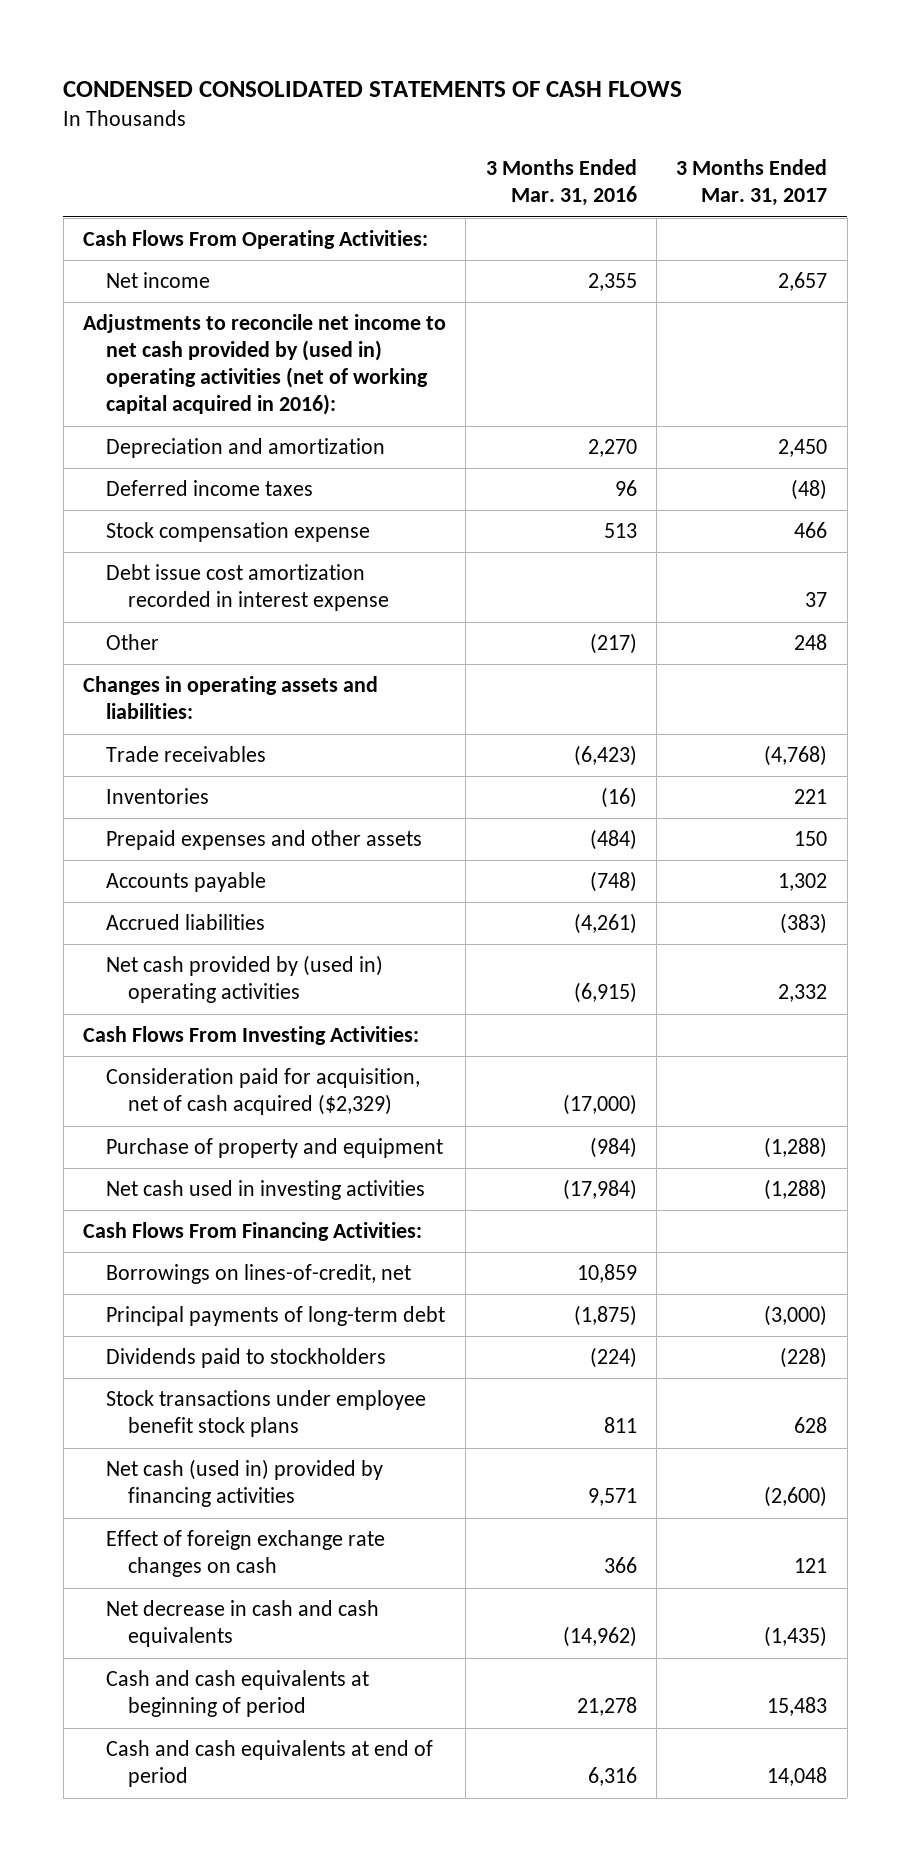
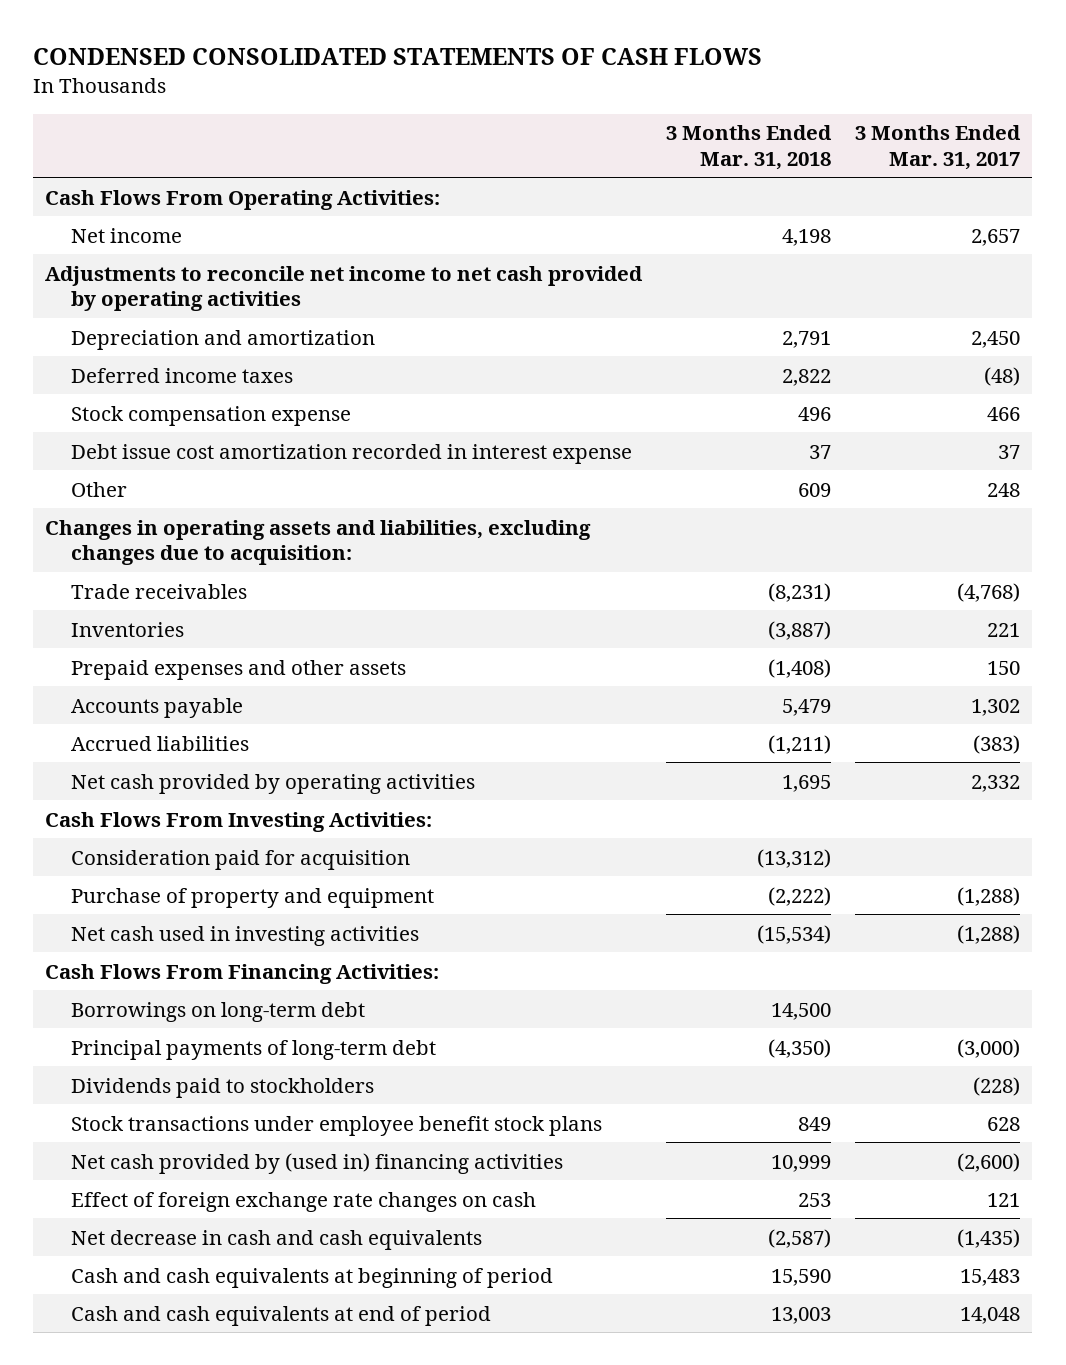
[485,159,637,207] 3 Months Ended Mar. 31, 2016 -> none
none -> [666,125,833,170] 3 Months Ended Mar. 31, 2018
[83,314,447,416] Adjustments to reconcile net income to net cash provided by (used in) operating activities (net of working capital acquired in 2016): -> [45,265,644,311] Adjustments to reconcile net income to net cash provided by operating activities
[83,676,379,720] Changes in operating assets and liabilities: -> [45,519,592,565] Changes in operating assets and liabilities, excluding changes due to acquisition:
[105,955,383,1004] Net cash provided by (used in) operating activities -> [71,773,476,794] Net cash provided by operating activities
[105,1068,420,1116] Consideration paid for acquisition, net of cash acquired ($2,329) -> [71,849,411,870] Consideration paid for acquisition
[105,1264,411,1285] Borrowings on lines-of-credit, net -> none
none -> [71,1001,366,1022] Borrowings on long-term debt
[105,1459,383,1508] Net cash (used in) provided by financing activities -> [71,1152,564,1174] Net cash provided by (used in) financing activities

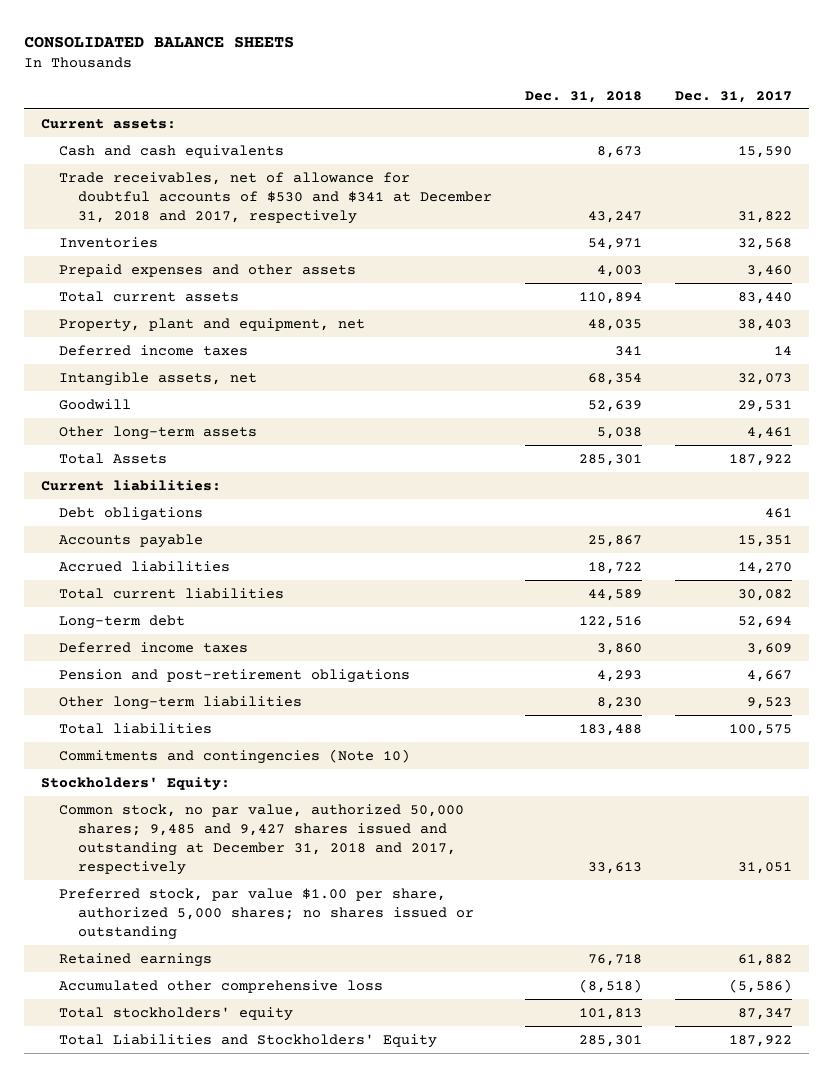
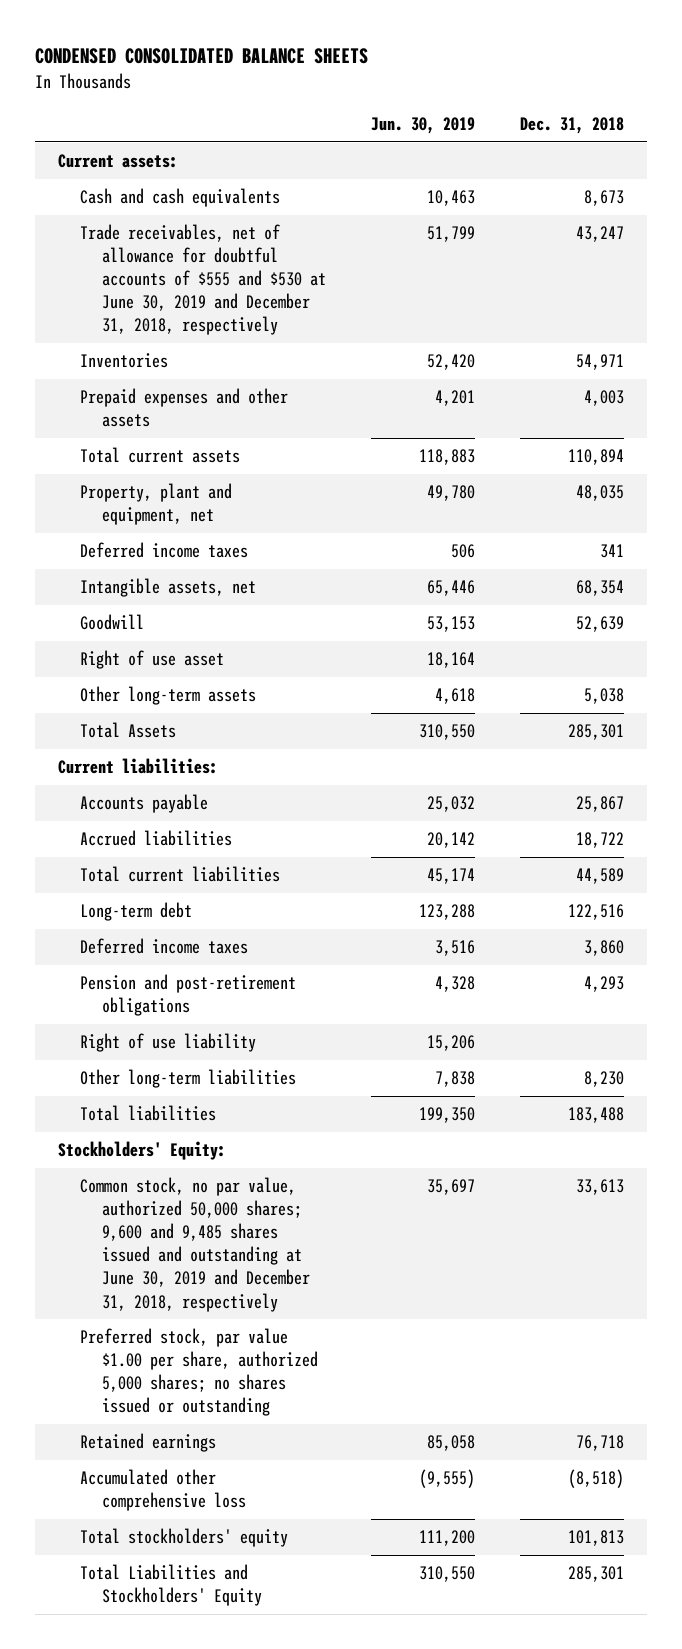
[24,36,295,49] CONSOLIDATED BALANCE SHEETS -> [35,48,369,65] CONDENSED CONSOLIDATED BALANCE SHEETS
[675,90,793,103] Dec. 31, 2017 -> none
none -> [371,117,476,135] Jun. 30, 2019
[59,171,492,224] Trade receivables, net of allowance for doubtful accounts of $530 and $341 at December 31, 2018 and 2017, respectively -> [79,224,326,336] Trade receivables, net of allowance for doubtful accounts of $555 and $530 at June 30, 2019 and December 31, 2018, respectively
none -> [79,650,224,670] Right of use asset
[59,506,204,521] Debt obligations -> none
none -> [79,1033,256,1053] Right of use liability
[59,748,411,764] Commitments and contingencies (Note 10) -> none
[59,803,465,875] Common stock, no par value, authorized 50,000 shares; 9,485 and 9,427 shares issued and outstanding at December 31, 2018 and 2017, respectively -> [79,1177,310,1312] Common stock, no par value, authorized 50,000 shares; 9,600 and 9,485 shares issued and outstanding at June 30, 2019 and December 31, 2018, respectively

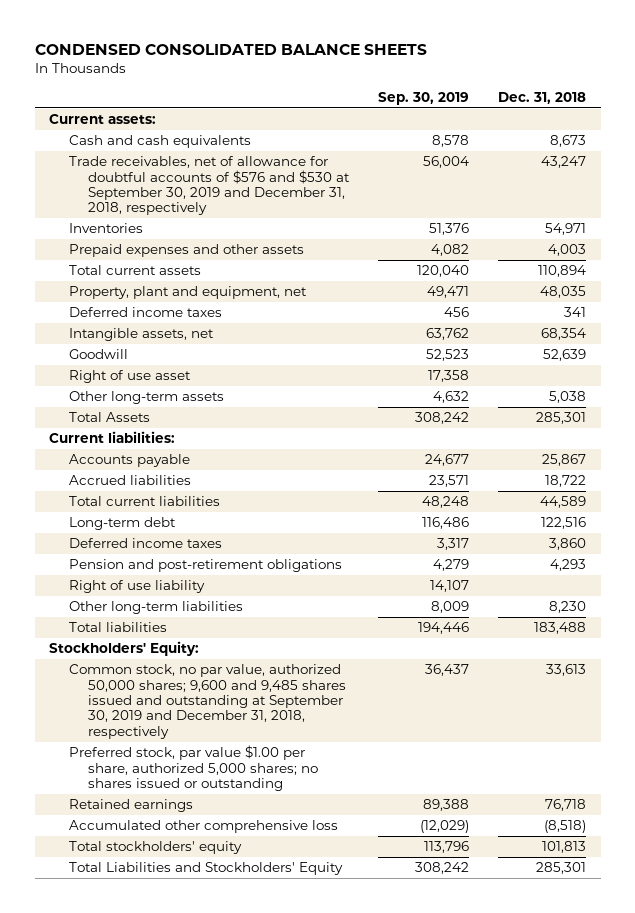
[371,117,476,135] Jun. 30, 2019 -> none
none -> [378,91,470,105] Sep. 30, 2019
[79,224,326,336] Trade receivables, net of allowance for doubtful accounts of $555 and $530 at June 30, 2019 and December 31, 2018, respectively -> [68,156,351,216] Trade receivables, net of allowance for doubtful accounts of $576 and $530 at September 30, 2019 and December 31, 2018, respectively
[79,1177,310,1312] Common stock, no par value, authorized 50,000 shares; 9,600 and 9,485 shares issued and outstanding at June 30, 2019 and December 31, 2018, respectively -> [68,664,347,739] Common stock, no par value, authorized 50,000 shares; 9,600 and 9,485 shares issued and outstanding at September 30, 2019 and December 31, 2018, respectively

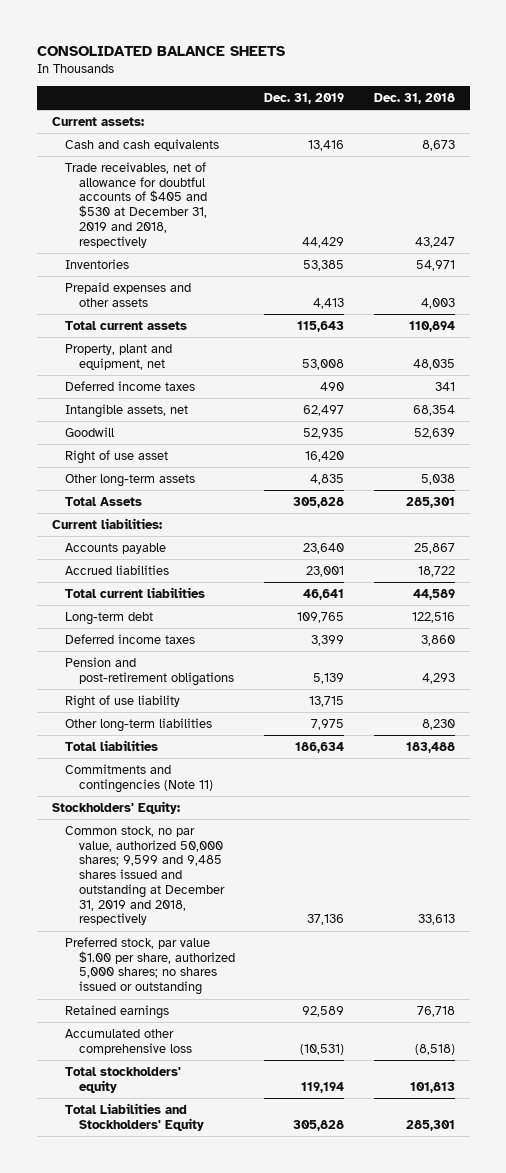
[34,44,427,56] CONDENSED CONSOLIDATED BALANCE SHEETS -> [36,46,285,57] CONSOLIDATED BALANCE SHEETS
[378,91,470,105] Sep. 30, 2019 -> none
none -> [264,92,345,104] Dec. 31, 2019
[68,156,351,216] Trade receivables, net of allowance for doubtful accounts of $576 and $530 at September 30, 2019 and December 31, 2018, respectively -> [65,161,207,248] Trade receivables, net of allowance for doubtful accounts of $405 and $530 at December 31, 2019 and 2018, respectively
none -> [65,763,213,793] Commitments and contingencies (Note 11)
[68,664,347,739] Common stock, no par value, authorized 50,000 shares; 9,600 and 9,485 shares issued and outstanding at September 30, 2019 and December 31, 2018, respectively -> [65,825,225,926] Common stock, no par value, authorized 50,000 shares; 9,599 and 9,485 shares issued and outstanding at December 31, 2019 and 2018, respectively

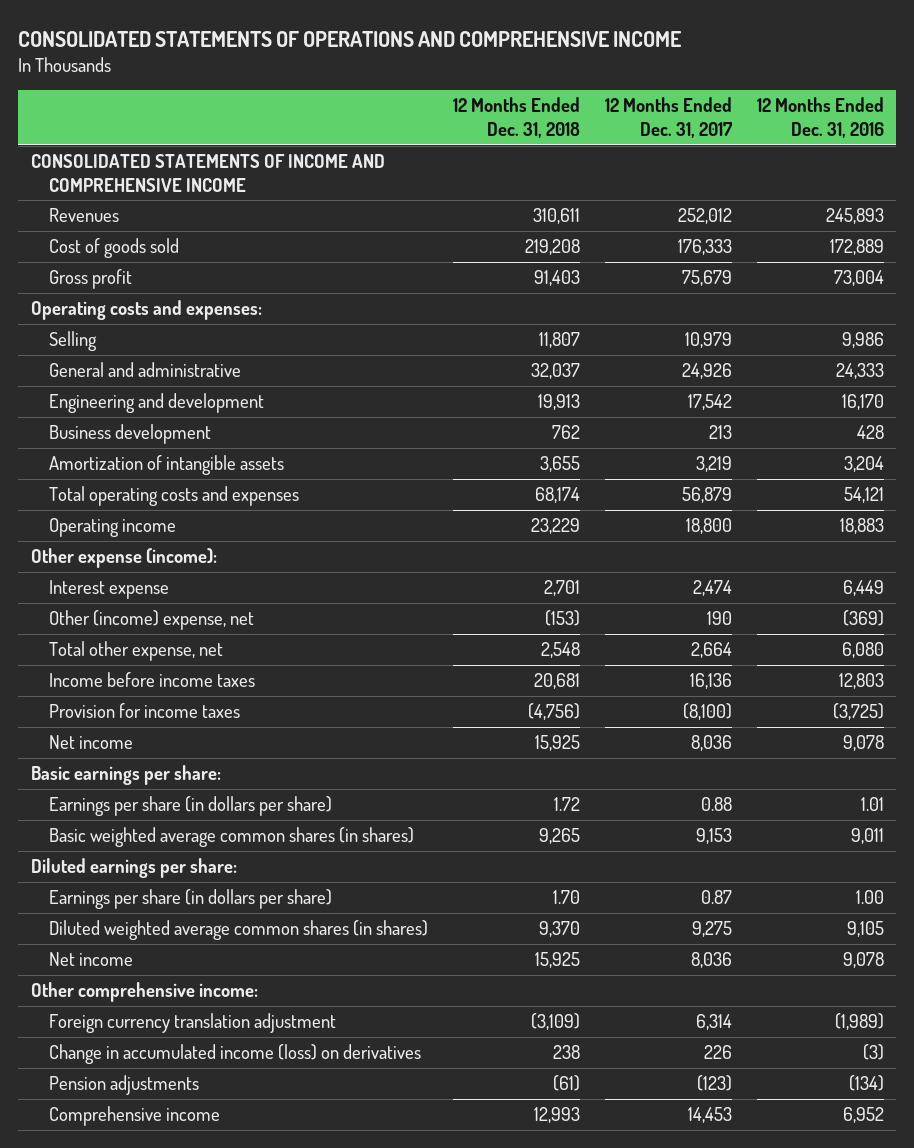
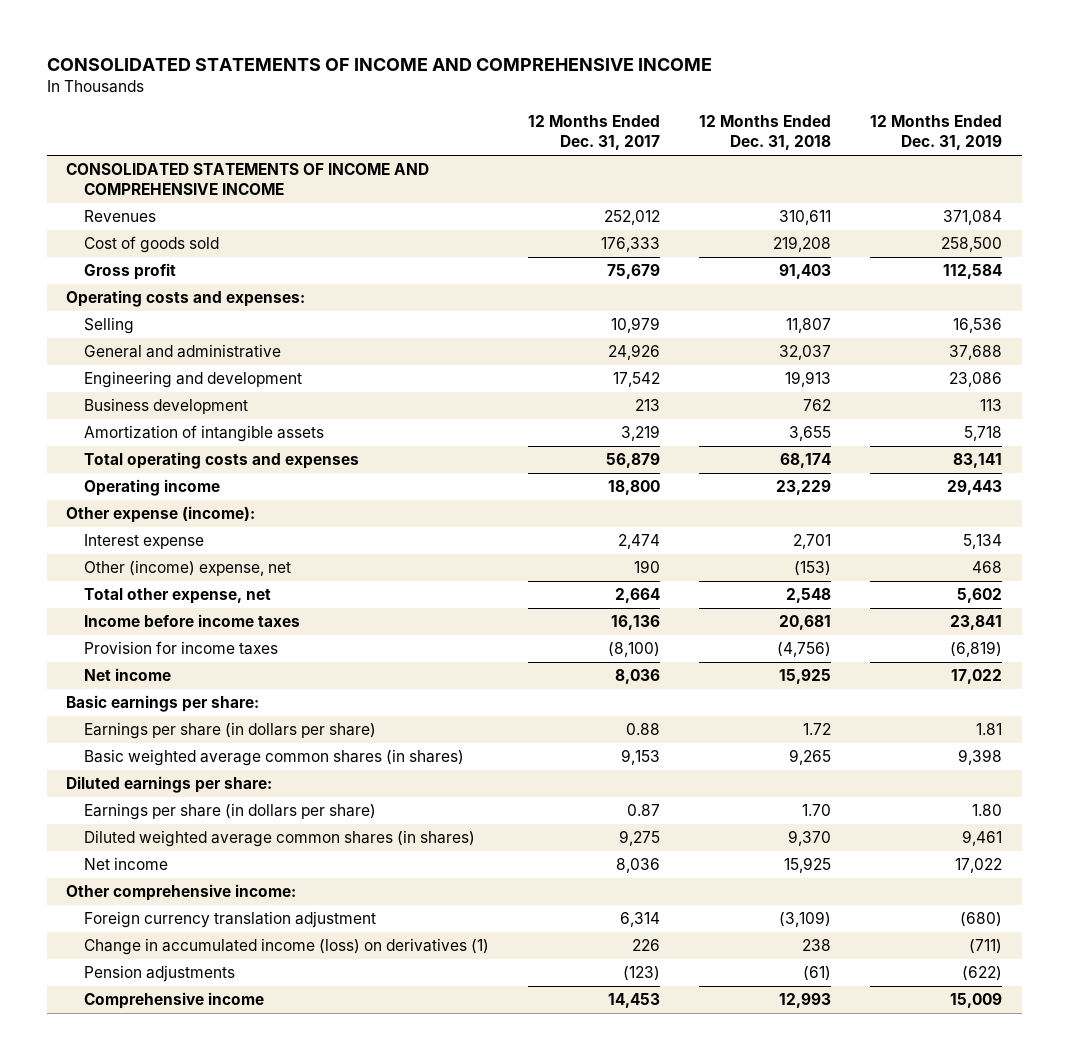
[18,30,683,47] CONSOLIDATED STATEMENTS OF OPERATIONS AND COMPREHENSIVE INCOME -> [46,58,712,72] CONSOLIDATED STATEMENTS OF INCOME AND COMPREHENSIVE INCOME
[756,97,884,139] 12 Months Ended Dec. 31, 2016 -> none
none -> [870,115,1003,151] 12 Months Ended Dec. 31, 2019
[49,1044,422,1065] Change in accumulated income (loss) on derivatives -> [84,938,490,956] Change in accumulated income (loss) on derivatives (1)

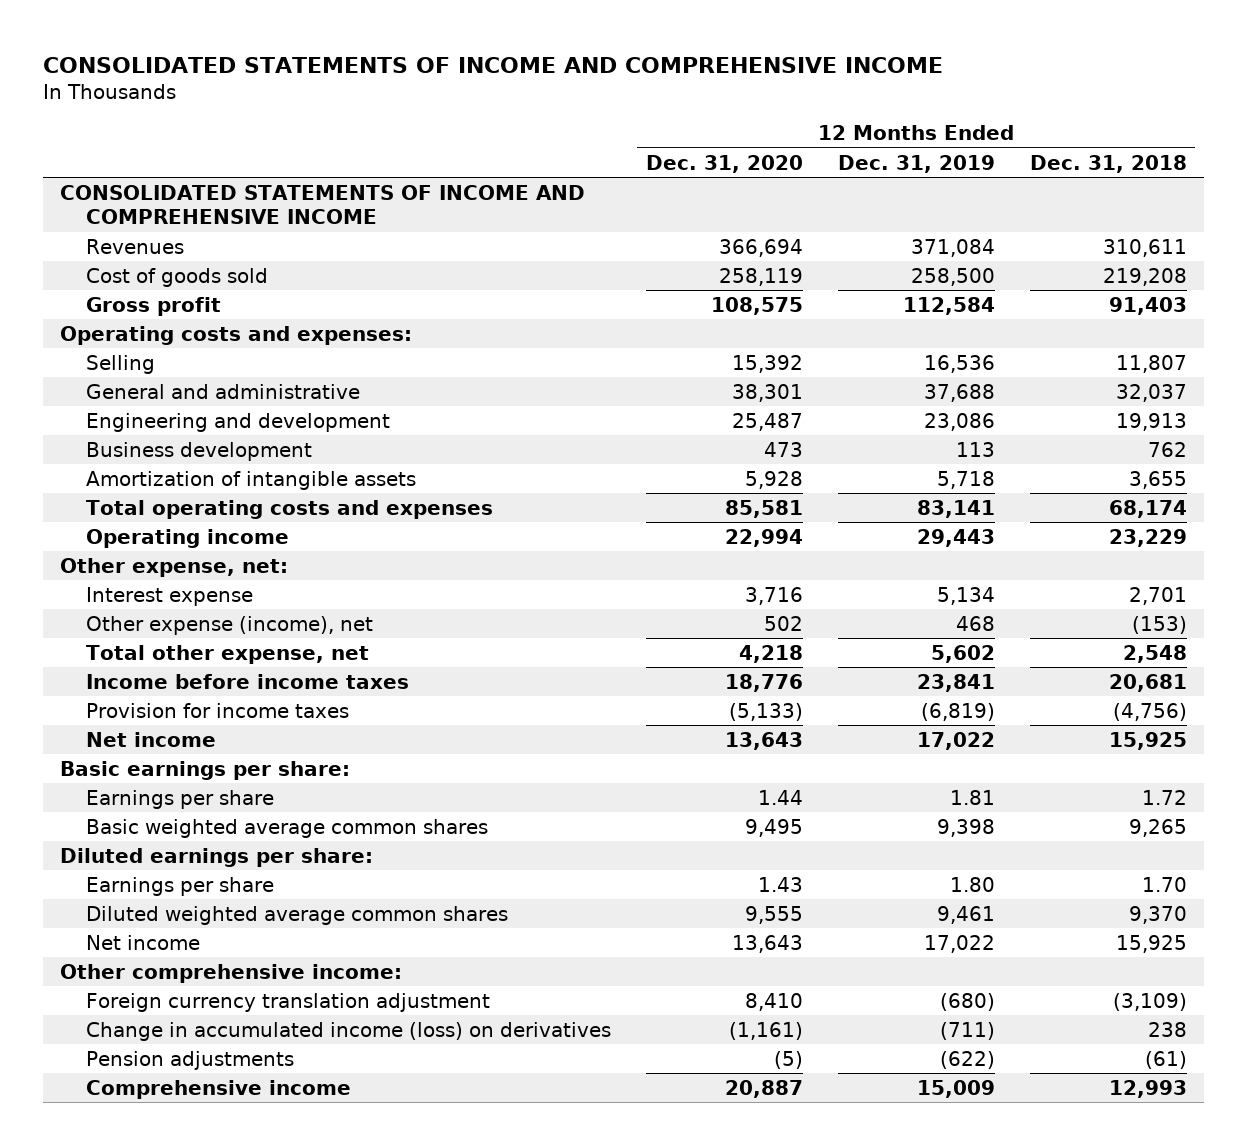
[528,115,661,151] 12 Months Ended Dec. 31, 2017 -> none
none -> [646,154,804,173] Dec. 31, 2020
[66,506,256,524] Other expense (income): -> [60,557,289,577] Other expense, net:
[84,560,292,577] Other (income) expense, net -> [86,615,374,635] Other expense (income), net
[84,722,377,740] Earnings per share (in dollars per share) -> [86,789,275,809] Earnings per share
[84,749,465,767] Basic weighted average common shares (in shares) -> [86,818,489,838] Basic weighted average common shares
[84,803,377,821] Earnings per share (in dollars per share) -> [86,876,275,896] Earnings per share
[84,830,476,848] Diluted weighted average common shares (in shares) -> [86,905,509,925] Diluted weighted average common shares
[84,938,490,956] Change in accumulated income (loss) on derivatives (1) -> [86,1021,612,1041] Change in accumulated income (loss) on derivatives

